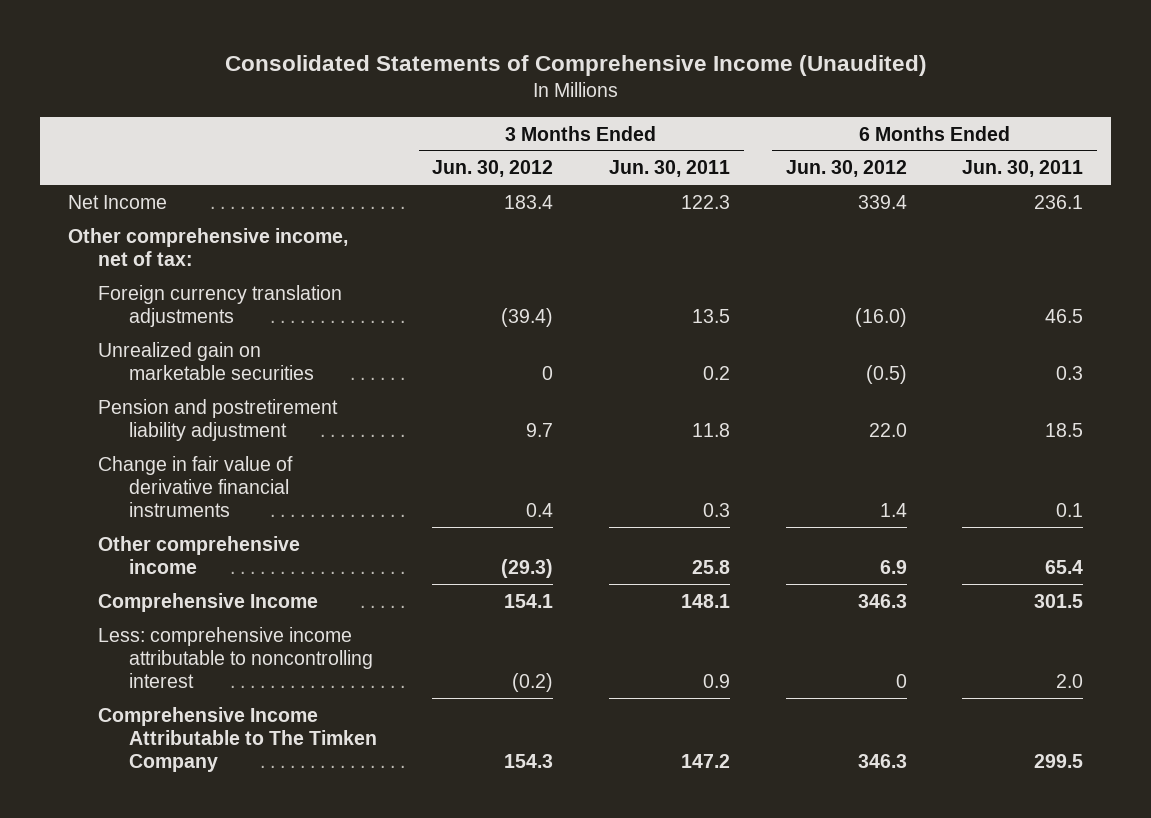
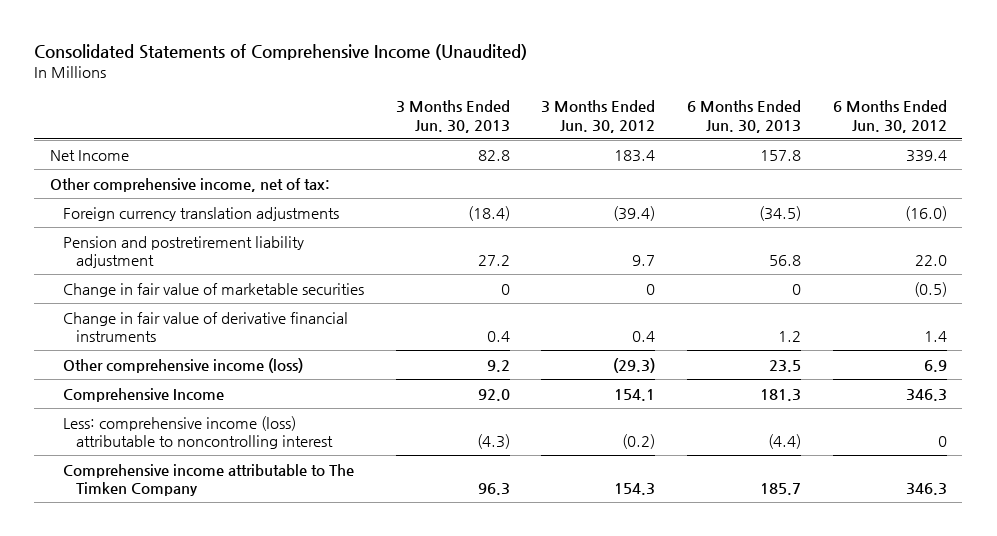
[609,160,731,178] Jun. 30, 2011 -> none
[962,160,1084,178] Jun. 30, 2011 -> none
none -> [395,100,510,133] 3 Months Ended Jun. 30, 2013
none -> [686,100,801,133] 6 Months Ended Jun. 30, 2013
[98,341,314,380] Unrealized gain on marketable securities -> none
none -> [62,282,364,297] Change in fair value of marketable securities
[98,535,301,574] Other comprehensive income -> [62,357,303,373] Other comprehensive income (loss)
[98,626,373,688] Less: comprehensive income attributable to noncontrolling interest -> [62,415,333,450] Less: comprehensive income (loss) attributable to noncontrolling interest
[98,706,377,772] Comprehensive Income Attributable to The Timken Company -> [62,463,354,497] Comprehensive income attributable to The Timken Company

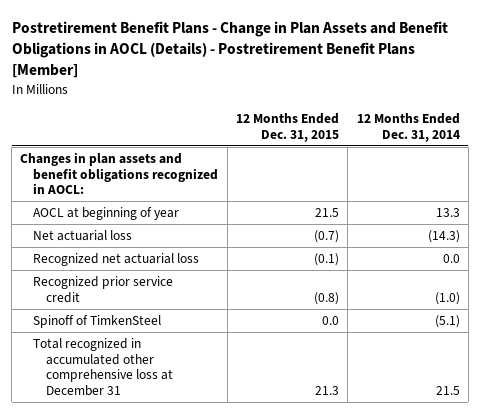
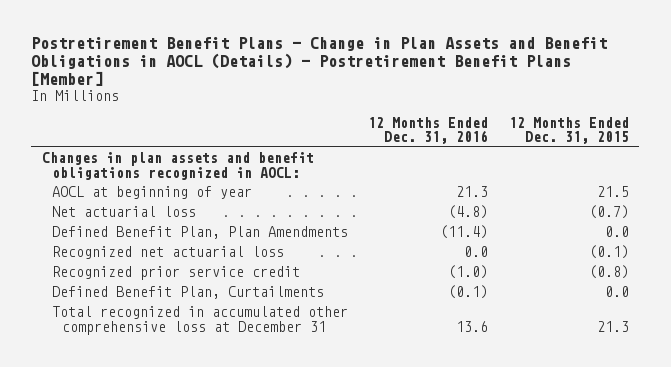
[356,113,460,142] 12 Months Ended Dec. 31, 2014 -> none
none -> [368,116,489,145] 12 Months Ended Dec. 31, 2016
none -> [51,226,348,240] Defined Benefit Plan, Plan Amendments
[33,315,162,329] Spinoff of TimkenSteel -> none
none -> [51,286,324,300] Defined Benefit Plan, Curtailments

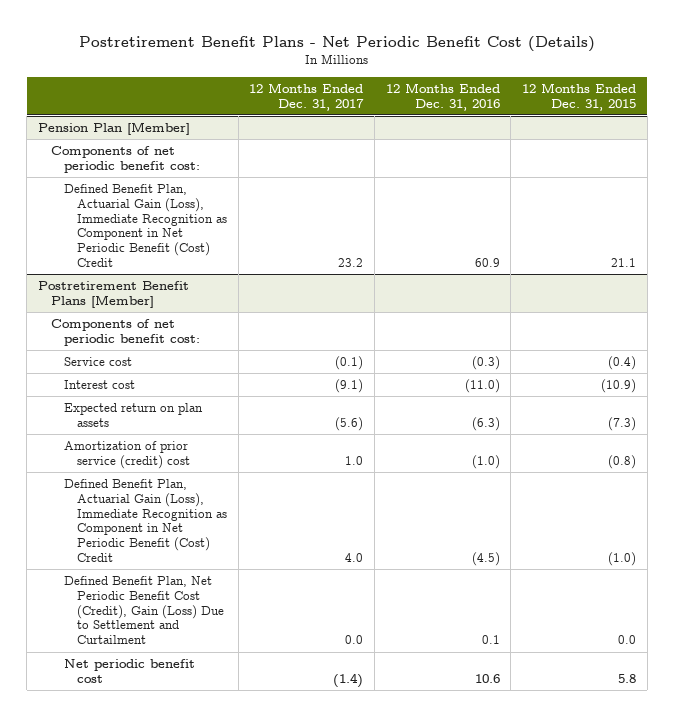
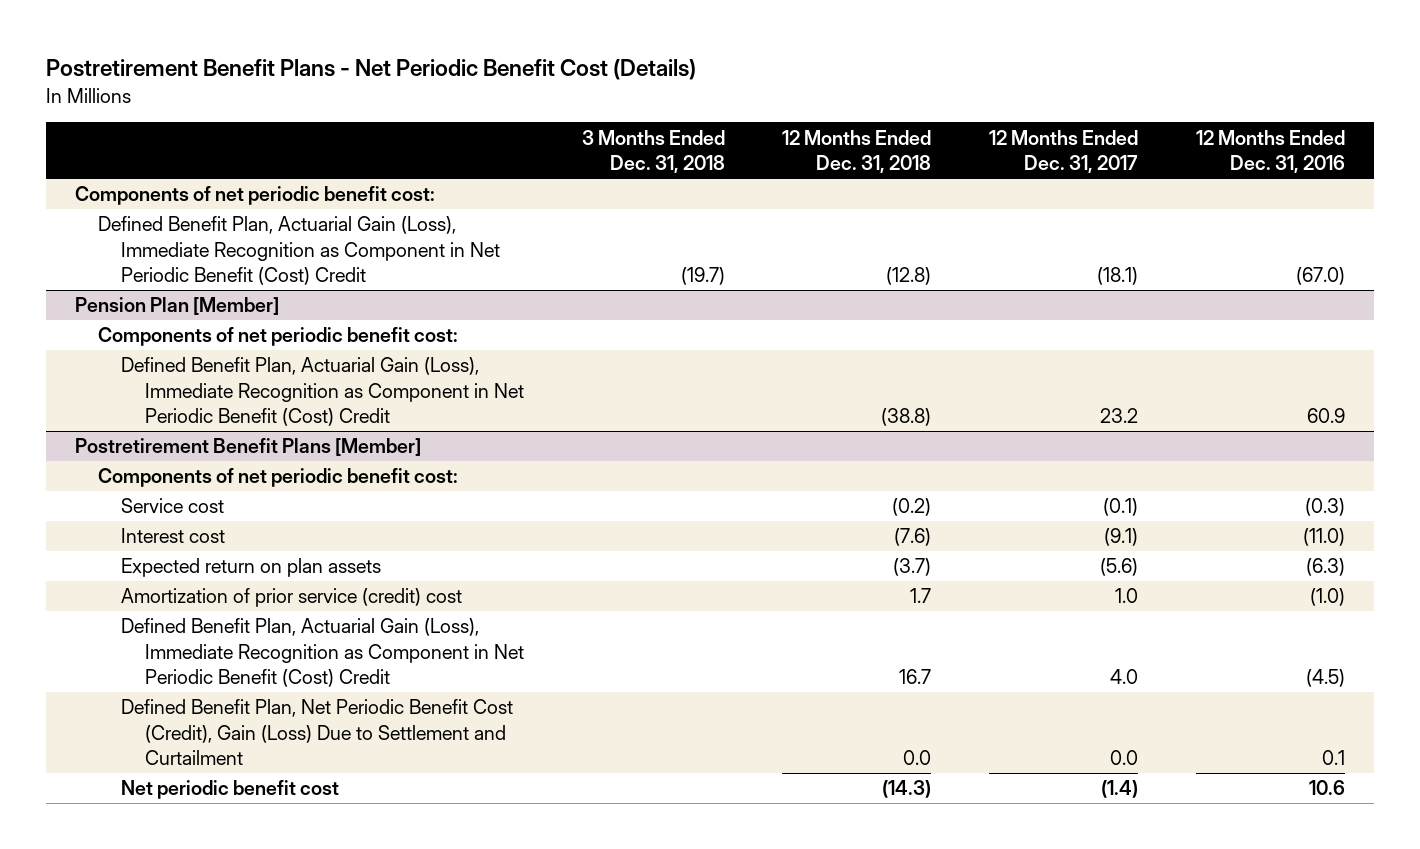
[522,82,637,111] 12 Months Ended Dec. 31, 2015 -> none
none -> [581,129,725,174] 3 Months Ended Dec. 31, 2018
none -> [782,129,932,174] 12 Months Ended Dec. 31, 2018
none -> [74,186,435,206] Components of net periodic benefit cost:
none -> [98,216,501,286] Defined Benefit Plan, Actuarial Gain (Loss), Immediate Recognition as Component in Net Periodic Benefit (Cost) Credit

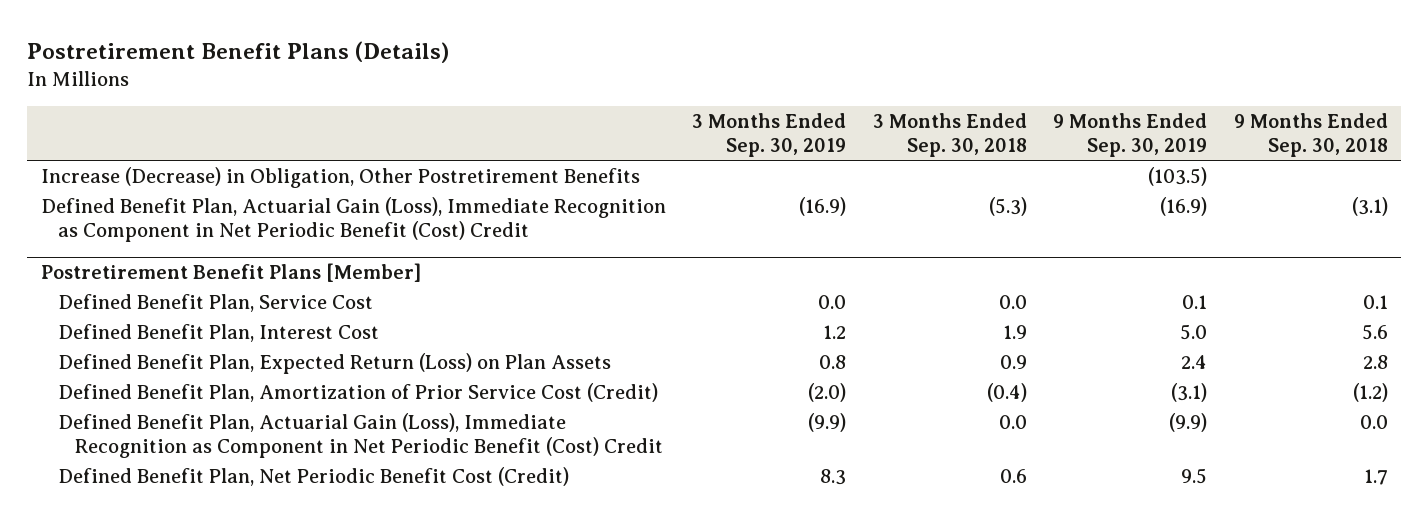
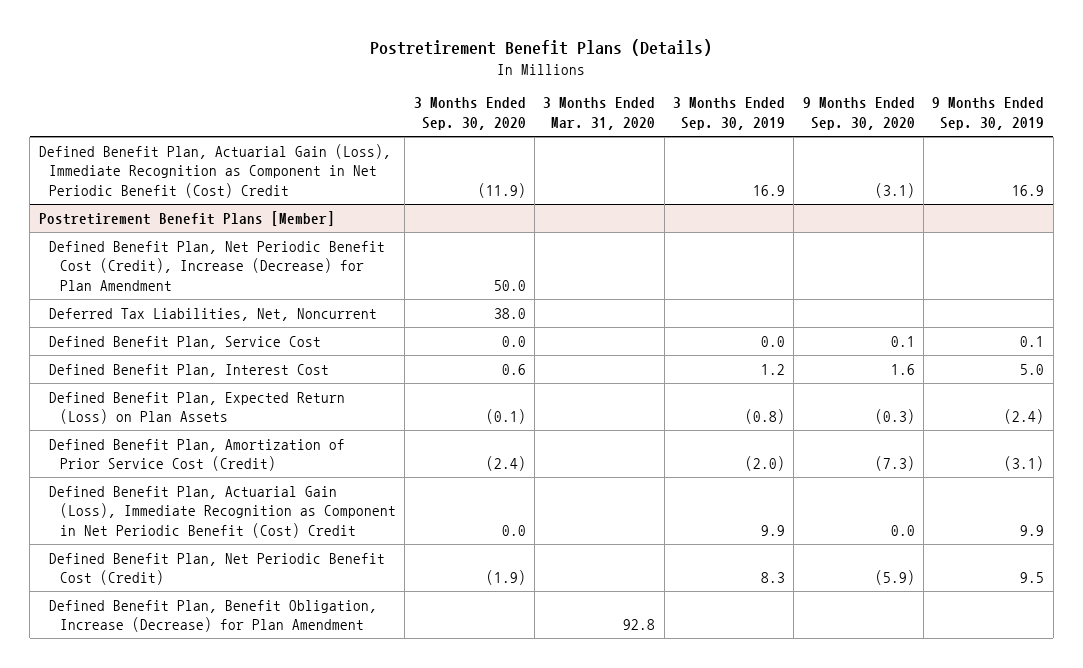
[872,113,1027,158] 3 Months Ended Sep. 30, 2018 -> none
[1233,113,1388,158] 9 Months Ended Sep. 30, 2018 -> none
none -> [413,97,526,130] 3 Months Ended Sep. 30, 2020
none -> [543,97,656,130] 3 Months Ended Mar. 31, 2020
none -> [802,97,915,130] 9 Months Ended Sep. 30, 2020
[40,167,640,189] Increase (Decrease) in Obligation, Other Postretirement Benefits -> none
[799,197,847,217] (16.9) -> [753,184,786,196] 16.9
[1160,197,1208,217] (16.9) -> [1012,184,1045,196] 16.9
none -> [49,240,386,291] Defined Benefit Plan, Net Periodic Benefit Cost (Credit), Increase (Decrease) for Plan Amendment
none -> [49,307,378,321] Deferred Tax Liabilities, Net, Noncurrent
[819,355,847,370] 0.8 -> [745,409,786,425] (0.8)
[1181,355,1208,370] 2.4 -> [1004,409,1045,425] (2.4)
[808,413,847,433] (9.9) -> [761,524,786,536] 9.9
[1169,413,1208,433] (9.9) -> [1020,524,1045,536] 9.9
none -> [49,599,378,633] Defined Benefit Plan, Benefit Obligation, Increase (Decrease) for Plan Amendment

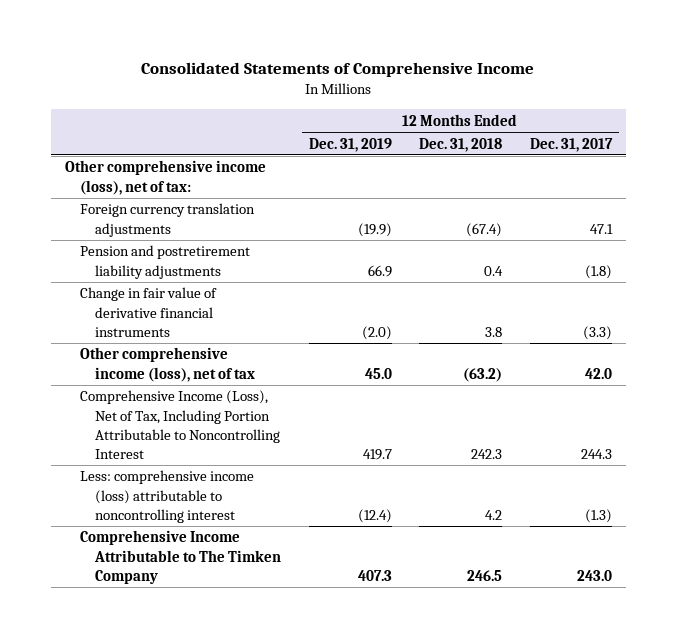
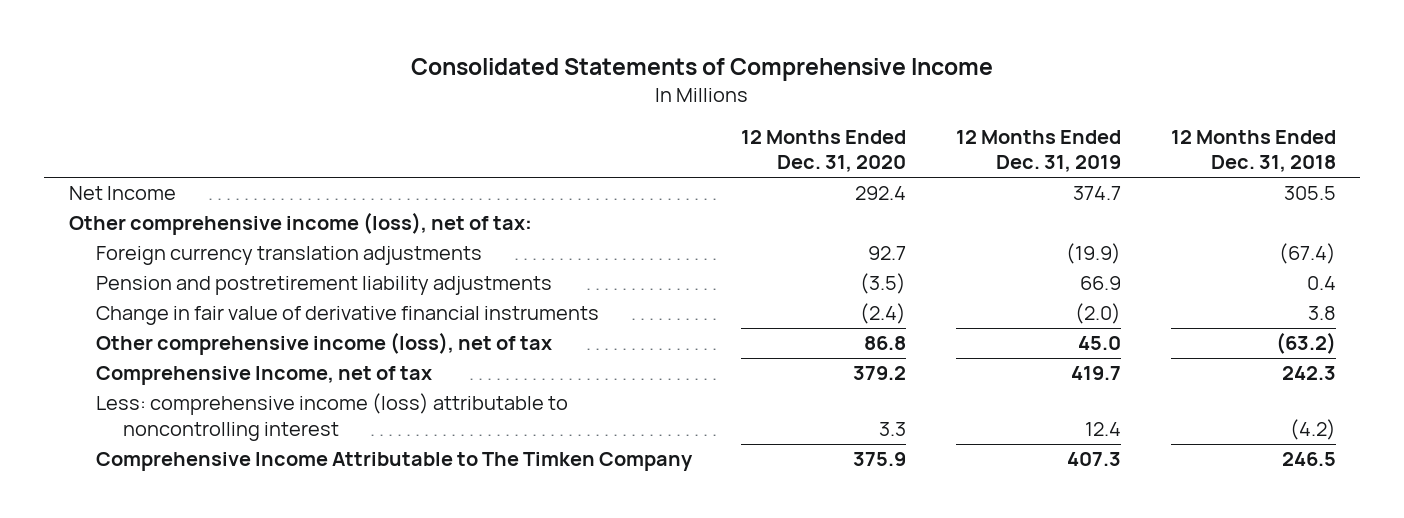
[529,137,613,152] Dec. 31, 2017 -> none
none -> [741,129,907,173] 12 Months Ended Dec. 31, 2020
none -> [68,186,176,201] Net Income
[80,390,281,459] Comprehensive Income (Loss), Net of Tax, Including Portion Attributable to Noncontrolling Interest -> [95,366,432,386] Comprehensive Income, net of tax
[357,508,392,523] (12.4) -> [1084,421,1121,436] 12.4
[485,509,503,520] 4.2 -> [1289,418,1336,440] (4.2)

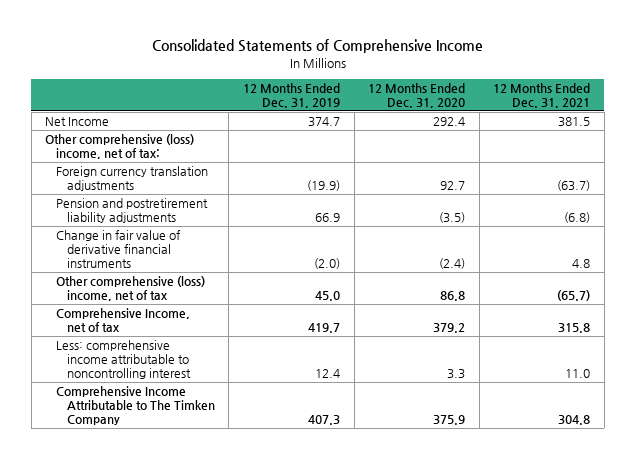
[1170,129,1336,173] 12 Months Ended Dec. 31, 2018 -> none
none -> [493,83,591,109] 12 Months Ended Dec. 31, 2021
[68,212,532,236] Other comprehensive income (loss), net of tax: -> [45,134,195,160] Other comprehensive (loss) income, net of tax:
[95,332,552,356] Other comprehensive income (loss), net of tax -> [56,276,206,302] Other comprehensive (loss) income, net of tax
[95,393,568,441] Less: comprehensive income (loss) attributable to noncontrolling interest -> [56,340,191,380] Less: comprehensive income attributable to noncontrolling interest

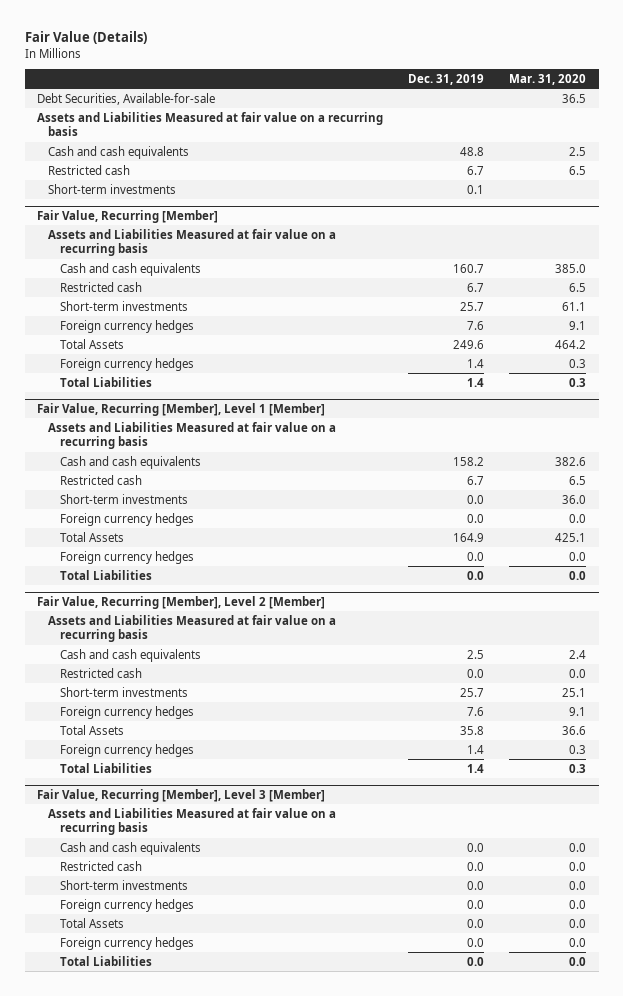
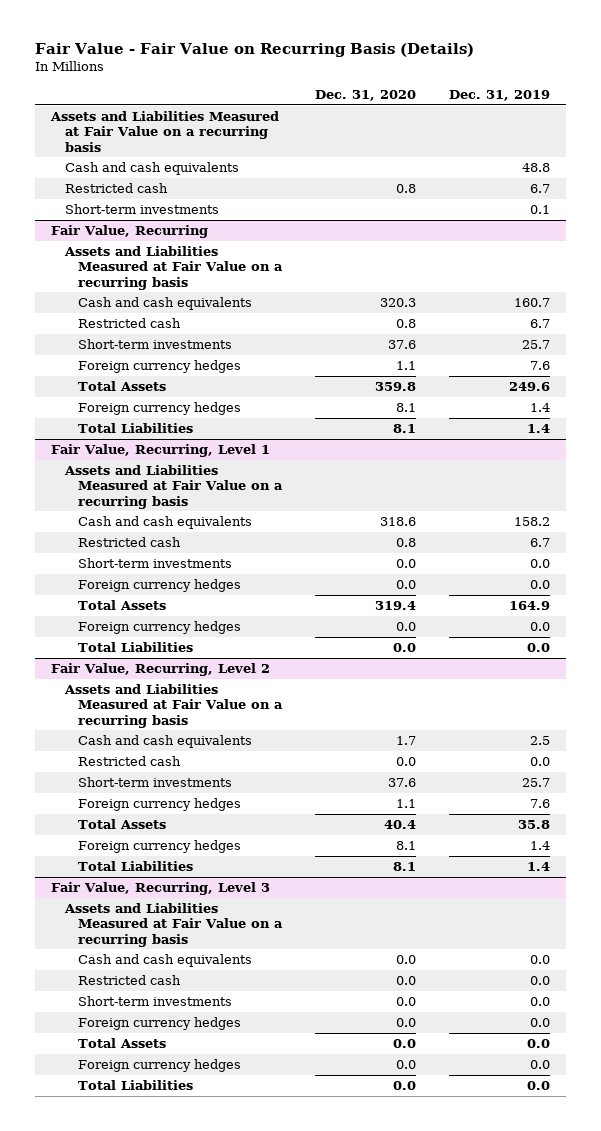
[24,31,147,45] Fair Value (Details) -> [35,43,475,58] Fair Value - Fair Value on Recurring Basis (Details)
[509,73,587,85] Mar. 31, 2020 -> none
none -> [315,89,417,101] Dec. 31, 2020
[37,92,216,105] Debt Securities, Available-for-sale -> none
[37,111,384,137] Assets and Liabilities Measured at fair value on a recurring basis -> [50,111,280,152] Assets and Liabilities Measured at Fair Value on a recurring basis
[37,209,219,223] Fair Value, Recurring [Member] -> [51,225,209,239] Fair Value, Recurring
[48,228,337,257] Assets and Liabilities Measured at fair value on a recurring basis -> [63,246,284,290] Assets and Liabilities Measured at Fair Value on a recurring basis
[37,402,326,416] Fair Value, Recurring [Member], Level 1 [Member] -> [51,444,271,458] Fair Value, Recurring, Level 1
[48,421,337,450] Assets and Liabilities Measured at fair value on a recurring basis -> [63,465,284,509] Assets and Liabilities Measured at Fair Value on a recurring basis
[37,595,326,609] Fair Value, Recurring [Member], Level 2 [Member] -> [51,663,271,677] Fair Value, Recurring, Level 2
[48,614,337,643] Assets and Liabilities Measured at fair value on a recurring basis -> [63,684,284,728] Assets and Liabilities Measured at Fair Value on a recurring basis
[37,788,326,802] Fair Value, Recurring [Member], Level 3 [Member] -> [51,882,271,896] Fair Value, Recurring, Level 3
[48,807,337,836] Assets and Liabilities Measured at fair value on a recurring basis -> [63,903,284,947] Assets and Liabilities Measured at Fair Value on a recurring basis

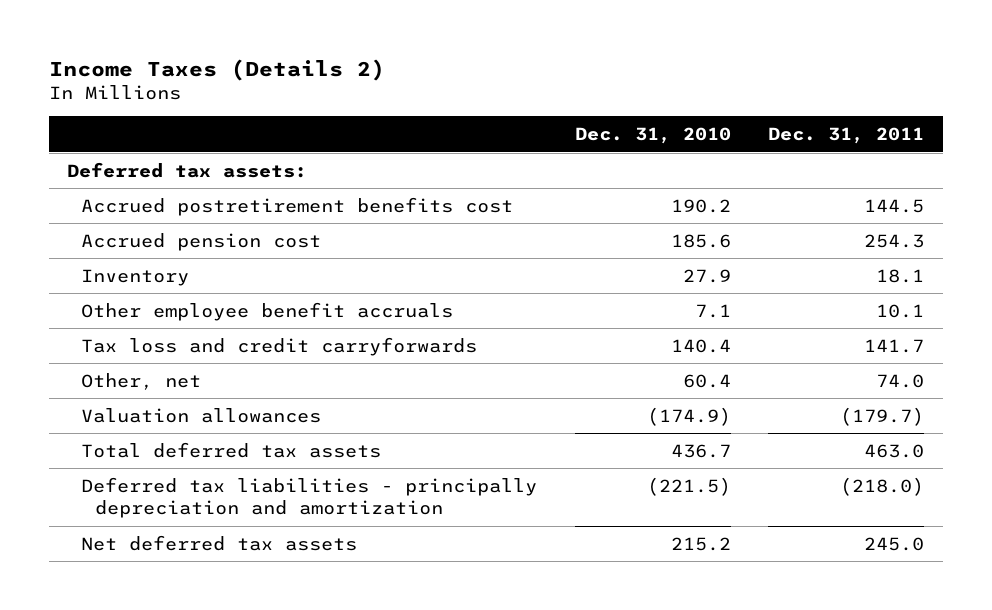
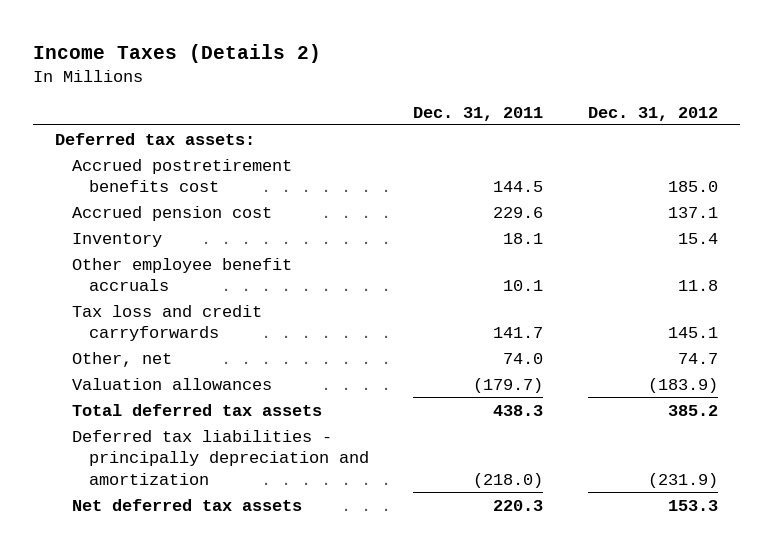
[574,127,731,145] Dec. 31, 2010 -> none
none -> [587,106,718,121] Dec. 31, 2012
[864,233,925,248] 254.3 -> [493,206,544,218] 229.6
[864,443,925,458] 463.0 -> [493,404,544,416] 438.3
[864,536,925,551] 245.0 -> [493,499,544,511] 220.3

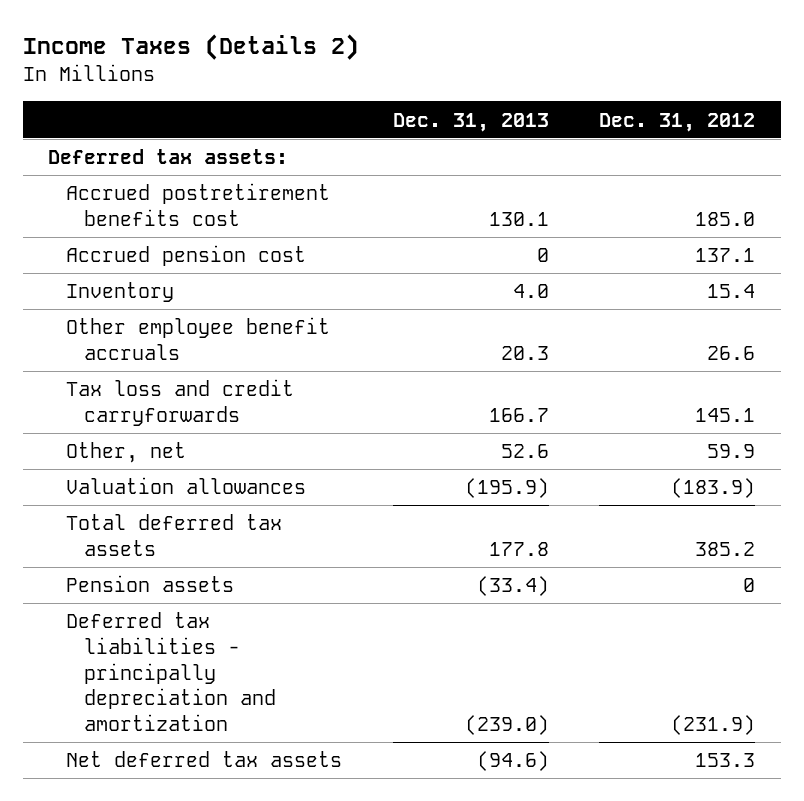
[413,106,544,121] Dec. 31, 2011 -> none
none -> [392,112,549,132] Dec. 31, 2013
[677,280,718,292] 11.8 -> [707,345,756,360] 26.6
[677,352,718,364] 74.7 -> [707,444,756,459] 59.9
none -> [66,575,235,593] Pension assets

